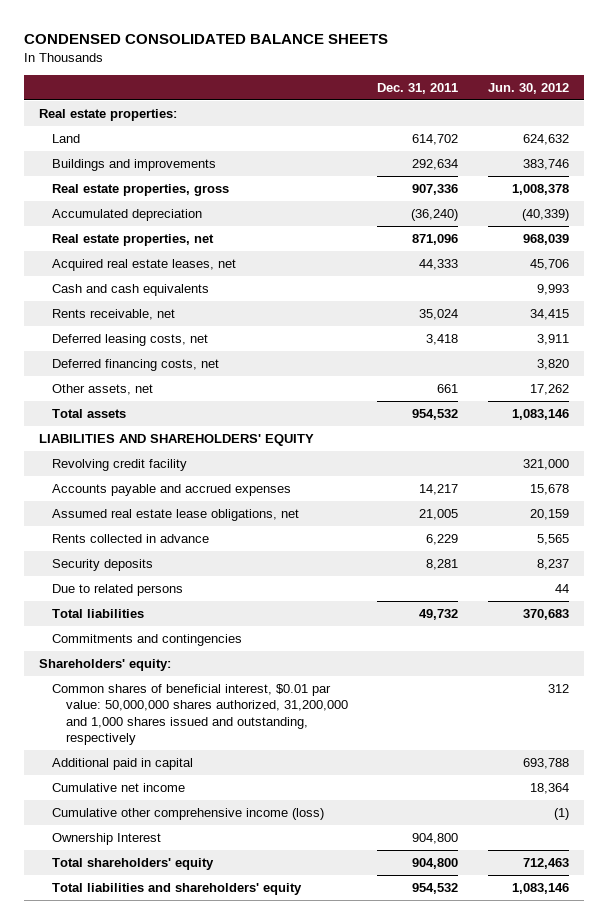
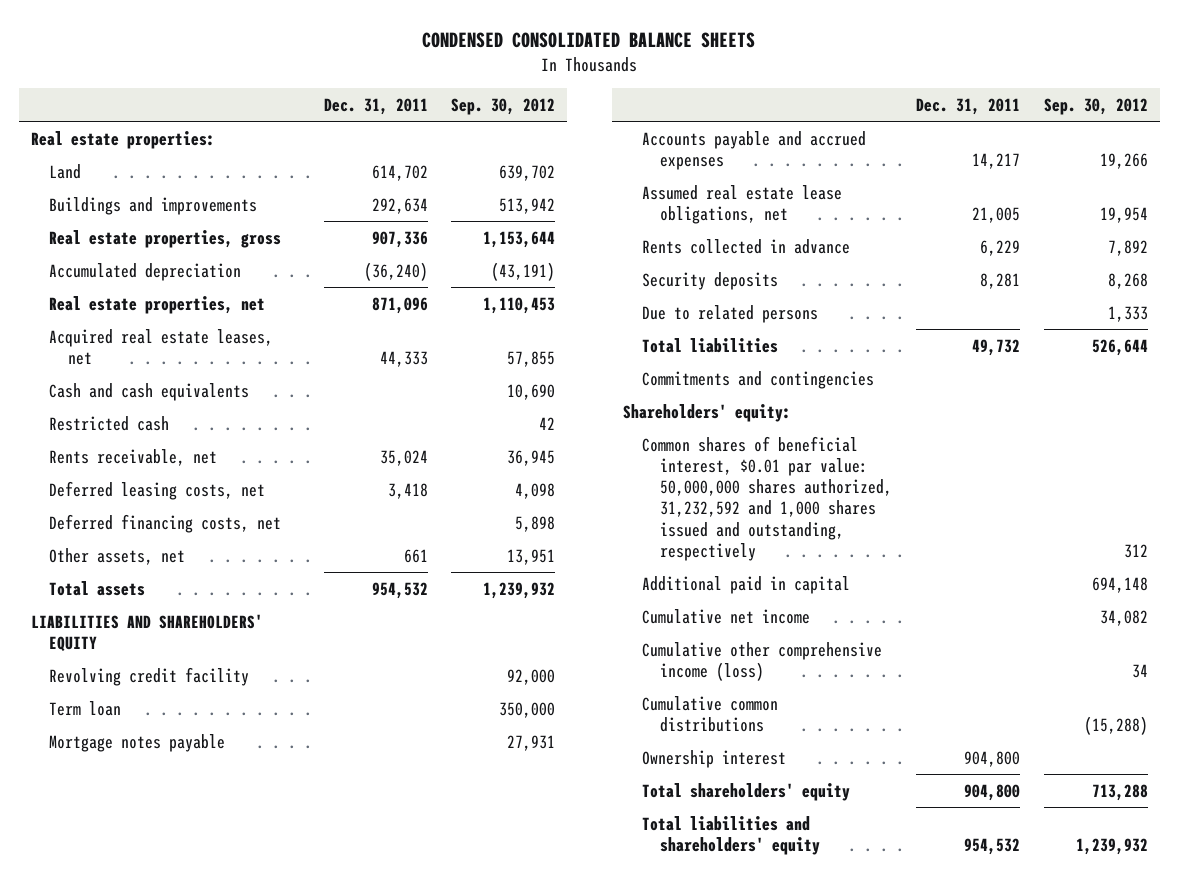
[488,82,570,94] Jun. 30, 2012 -> none
none -> [451,97,556,115] Sep. 30, 2012
none -> [49,415,170,431] Restricted cash
none -> [49,700,122,716] Term loan
none -> [49,733,226,752] Mortgage notes payable
[52,684,348,746] Common shares of beneficial interest, $0.01 par value: 50,000,000 shares authorized, 31,200,000 and 1,000 shares issued and outstanding, respectively -> [641,435,892,562] Common shares of beneficial interest, $0.01 par value: 50,000,000 shares authorized, 31,232,592 and 1,000 shares issued and outstanding, respectively
none -> [641,695,778,732] Cumulative common distributions
[52,833,162,846] Ownership Interest -> [641,749,786,768] Ownership interest

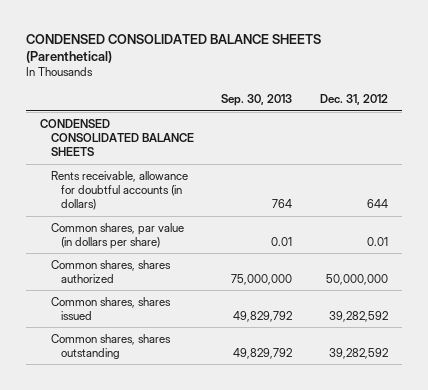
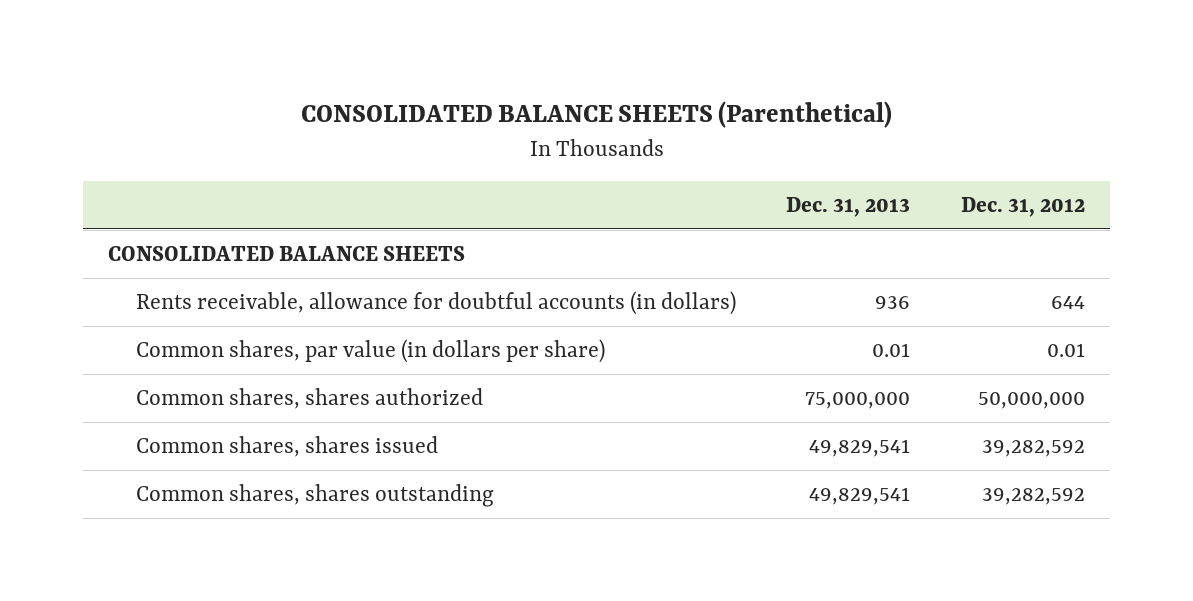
[26,33,322,64] CONDENSED CONSOLIDATED BALANCE SHEETS (Parenthetical) -> [300,101,892,129] CONSOLIDATED BALANCE SHEETS (Parenthetical)
[221,94,293,107] Sep. 30, 2013 -> none
none -> [786,196,911,217] Dec. 31, 2013
[39,118,194,157] CONDENSED CONSOLIDATED BALANCE SHEETS -> [108,245,466,261] CONSOLIDATED BALANCE SHEETS

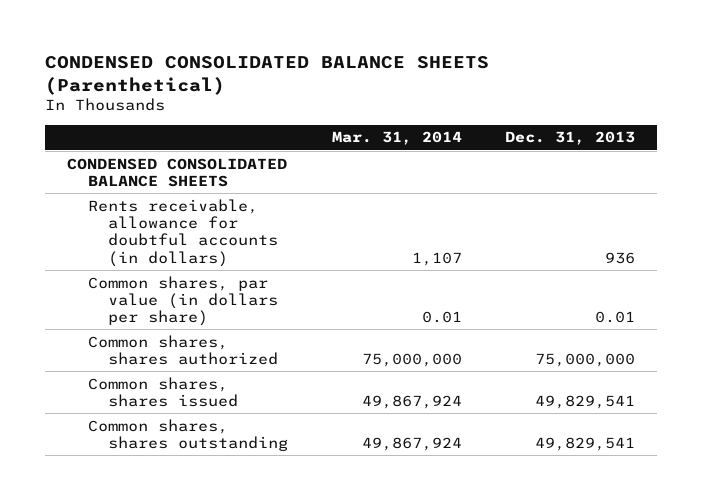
[300,101,892,129] CONSOLIDATED BALANCE SHEETS (Parenthetical) -> [45,56,490,95] CONDENSED CONSOLIDATED BALANCE SHEETS (Parenthetical)
[960,196,1085,217] Dec. 31, 2012 -> none
none -> [331,131,462,146] Mar. 31, 2014
[108,245,466,261] CONSOLIDATED BALANCE SHEETS -> [67,157,288,187] CONDENSED CONSOLIDATED BALANCE SHEETS

